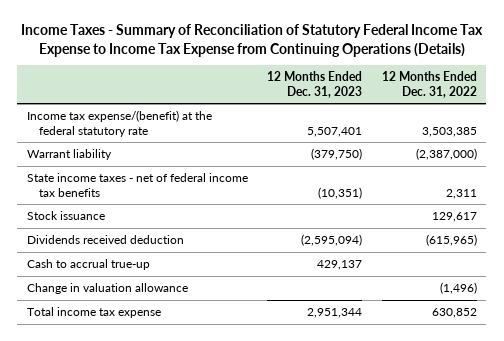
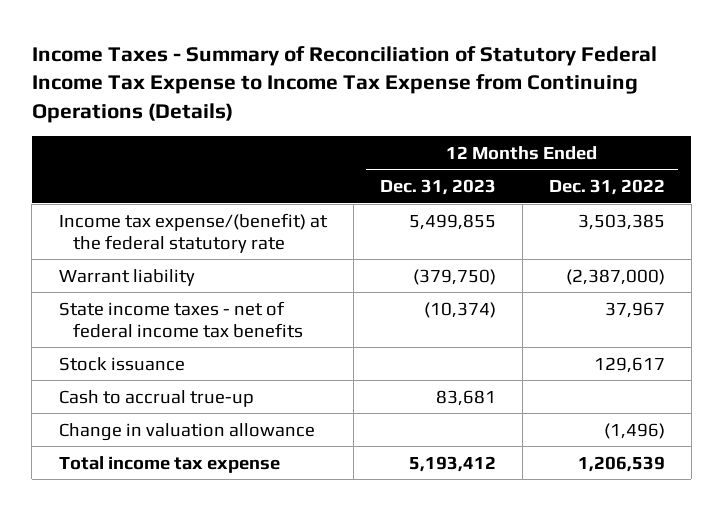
[307,126,363,137] 5,507,401 -> [408,213,496,230] 5,499,855
[318,186,363,199] (10,351) -> [423,301,496,318] (10,374)
[445,188,477,199] 2,311 -> [604,301,665,318] 37,967
[27,235,185,245] Dividends received deduction -> none
[317,260,363,271] 429,137 -> [435,389,496,406] 83,681
[307,308,363,319] 2,951,344 -> [408,455,496,472] 5,193,412
[431,308,477,319] 630,852 -> [577,455,665,472] 1,206,539

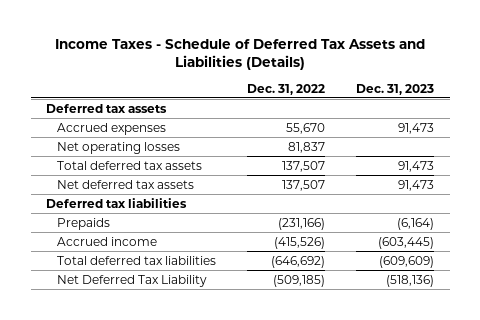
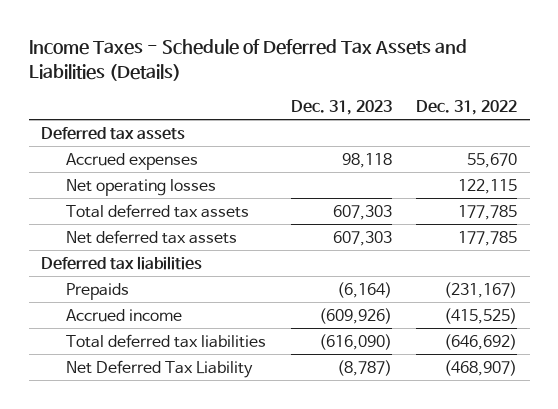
[398,122,435,134] 91,473 -> [341,152,392,168] 98,118
[288,141,326,153] 81,837 -> [458,178,518,194] 122,115
[282,160,326,172] 137,507 -> [458,204,518,220] 177,785
[398,160,435,172] 91,473 -> [332,204,392,220] 607,303
[282,179,326,191] 137,507 -> [458,230,518,246] 177,785
[398,179,435,191] 91,473 -> [332,230,392,246] 607,303
[278,217,326,230] (231,166) -> [444,281,518,298] (231,167)
[274,236,326,249] (415,526) -> [444,307,518,324] (415,525)
[378,236,435,249] (603,445) -> [318,307,392,324] (609,926)
[379,255,435,268] (609,609) -> [318,333,392,350] (616,090)
[273,274,326,287] (509,185) -> [444,359,518,376] (468,907)
[386,274,435,287] (518,136) -> [336,359,392,376] (8,787)

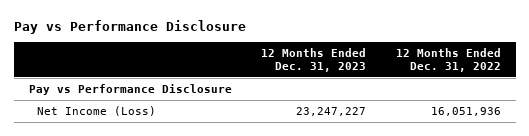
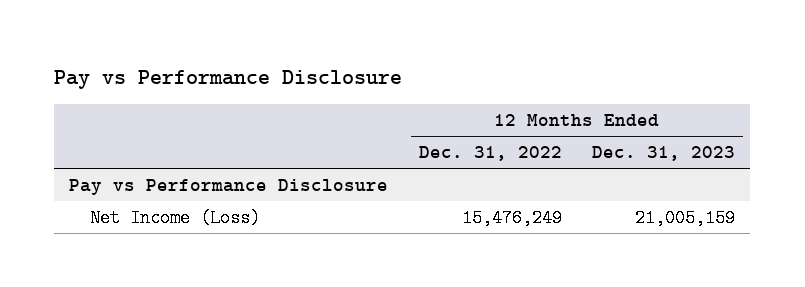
[296,106,367,116] 23,247,227 -> [635,208,736,227] 21,005,159
[430,106,501,116] 16,051,936 -> [461,208,562,227] 15,476,249

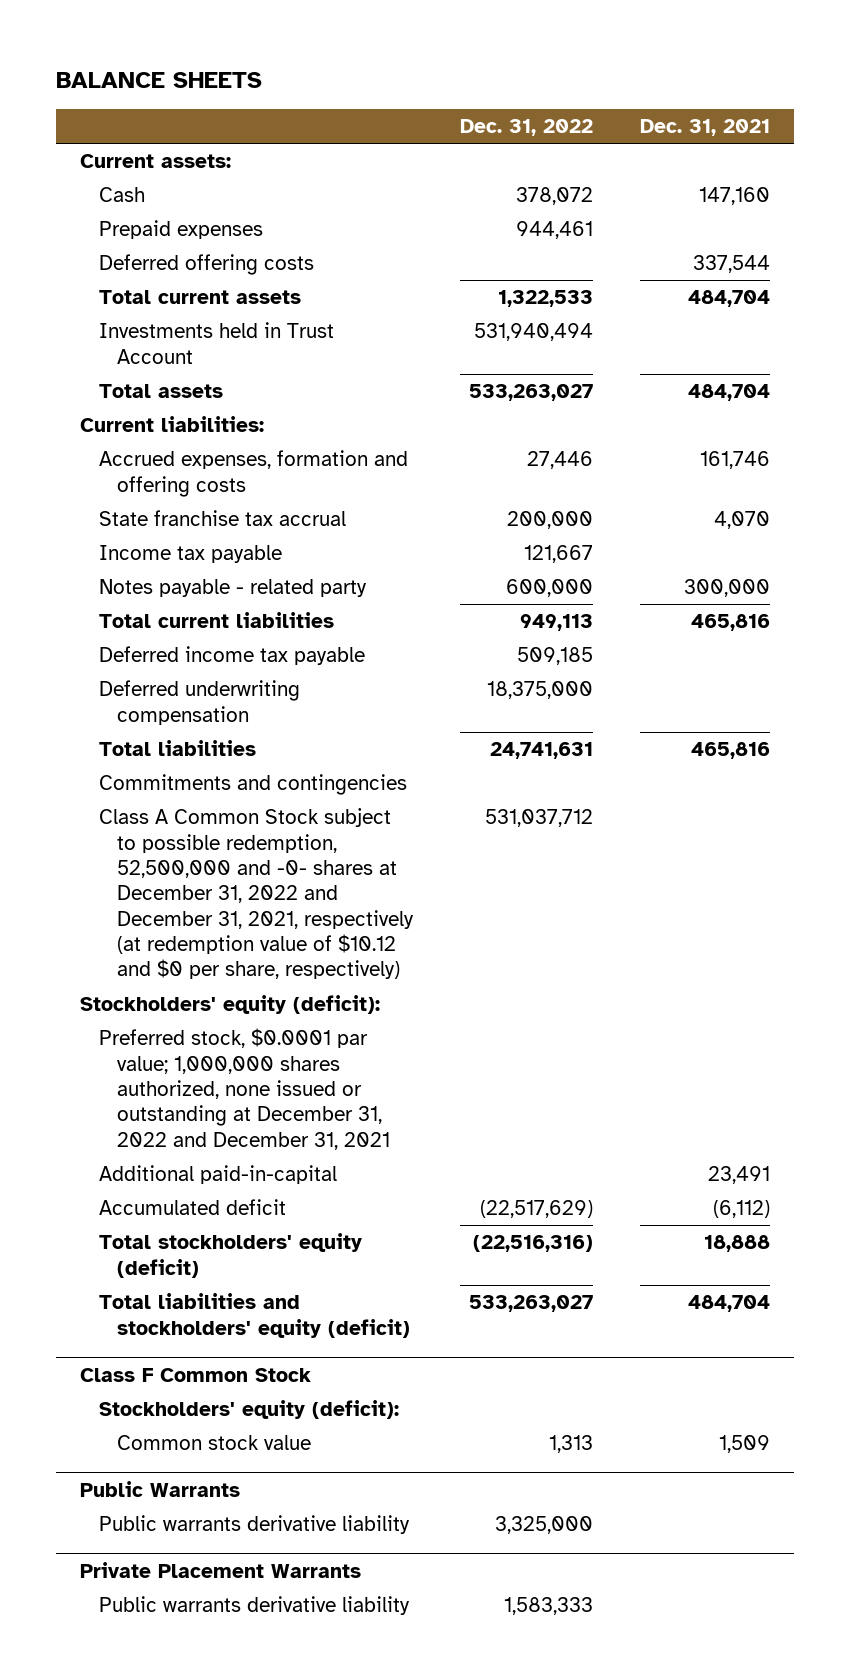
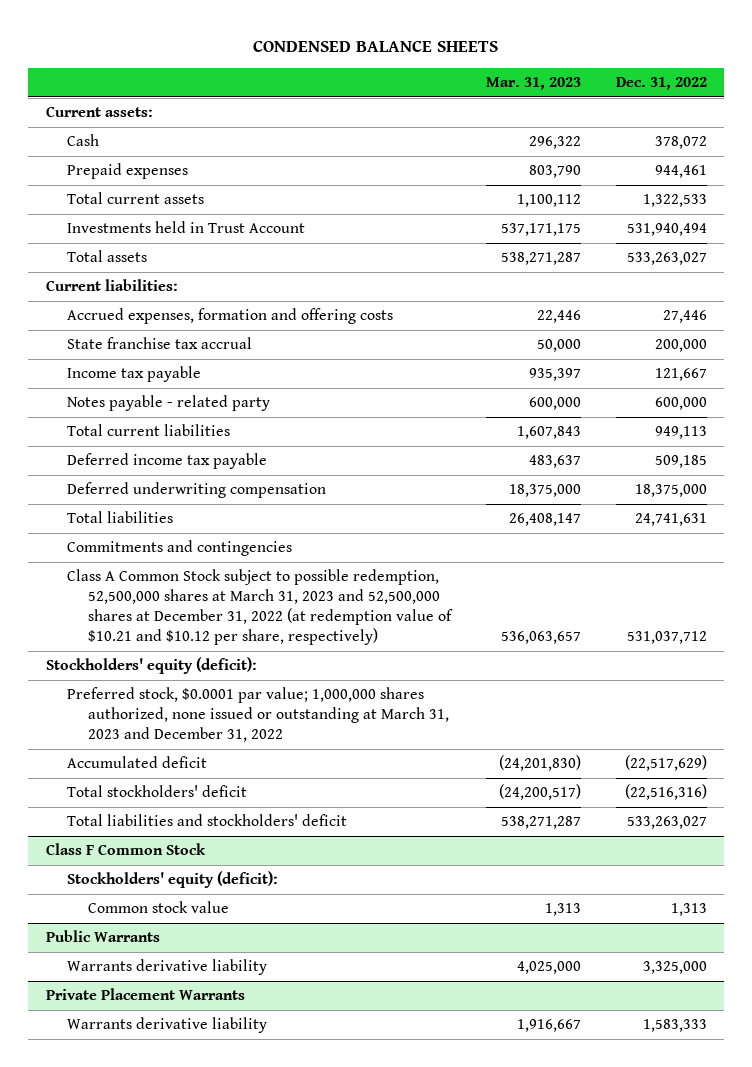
[56,72,263,89] BALANCE SHEETS -> [253,41,499,53] CONDENSED BALANCE SHEETS
[640,119,771,137] Dec. 31, 2021 -> none
none -> [485,76,581,90] Mar. 31, 2023
[98,254,314,276] Deferred offering costs -> none
[98,808,415,980] Class A Common Stock subject to possible redemption, 52,500,000 and -0- shares at December 31, 2022 and December 31, 2021, respectively (at redemption value of $10.12 and $0 per share, respectively) -> [66,569,453,646] Class A Common Stock subject to possible redemption, 52,500,000 shares at March 31, 2023 and 52,500,000 shares at December 31, 2022 (at redemption value of $10.21 and $10.12 per share, respectively)
[98,1165,337,1185] Additional paid-in-capital -> none
[98,1028,391,1150] Preferred stock, $0.0001 par value; 1,000,000 shares authorized, none issued or outstanding at December 31, 2022 and December 31, 2021 -> [66,687,449,743] Preferred stock, $0.0001 par value; 1,000,000 shares authorized, none issued or outstanding at March 31, 2023 and December 31, 2022
[98,1233,362,1278] Total stockholders' equity (deficit) -> [66,785,247,798] Total stockholders' deficit
[98,1293,411,1338] Total liabilities and stockholders' equity (deficit) -> [66,814,347,827] Total liabilities and stockholders' deficit
[98,1515,410,1535] Public warrants derivative liability -> [66,959,267,976] Warrants derivative liability
[98,1596,410,1616] Public warrants derivative liability -> [66,1017,267,1034] Warrants derivative liability

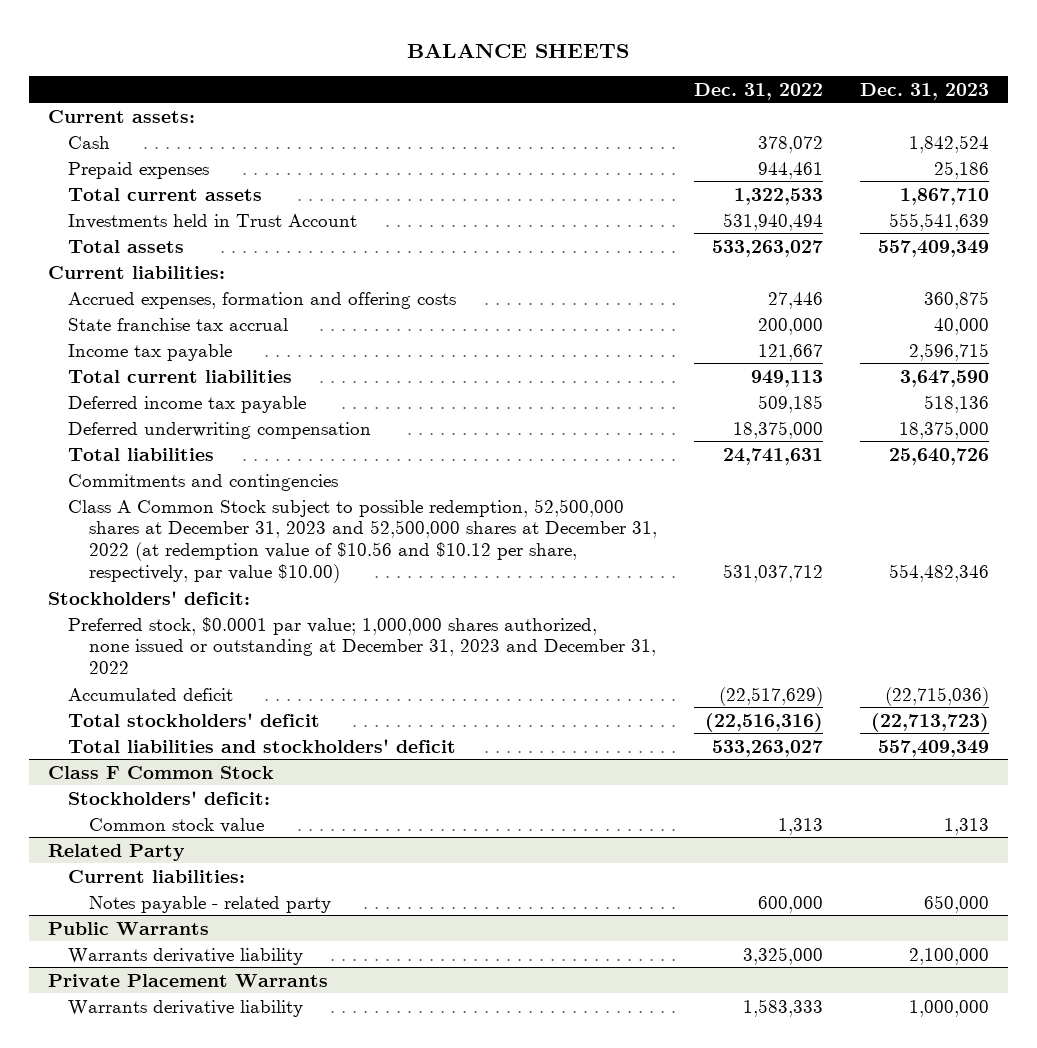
[253,41,499,53] CONDENSED BALANCE SHEETS -> [407,42,630,58] BALANCE SHEETS
[485,76,581,90] Mar. 31, 2023 -> none
none -> [860,82,990,100] Dec. 31, 2023
[66,395,270,412] Notes payable - related party -> none
[66,569,453,646] Class A Common Stock subject to possible redemption, 52,500,000 shares at March 31, 2023 and 52,500,000 shares at December 31, 2022 (at redemption value of $10.21 and $10.12 per share, respectively) -> [68,498,658,583] Class A Common Stock subject to possible redemption, 52,500,000 shares at December 31, 2023 and 52,500,000 shares at December 31, 2022 (at redemption value of $10.56 and $10.12 per share, respectively, par value $10.00)
[45,657,257,675] Stockholders' equity (deficit): -> [47,590,250,605] Stockholders' deficit:
[66,687,449,743] Preferred stock, $0.0001 par value; 1,000,000 shares authorized, none issued or outstanding at March 31, 2023 and December 31, 2022 -> [68,616,657,674] Preferred stock, $0.0001 par value; 1,000,000 shares authorized, none issued or outstanding at December 31, 2023 and December 31, 2022
[66,871,278,889] Stockholders' equity (deficit): -> [68,790,271,805] Stockholders' deficit:
none -> [47,843,185,861] Related Party
none -> [68,869,246,883] Current liabilities:
none -> [89,895,332,913] Notes payable - related party

